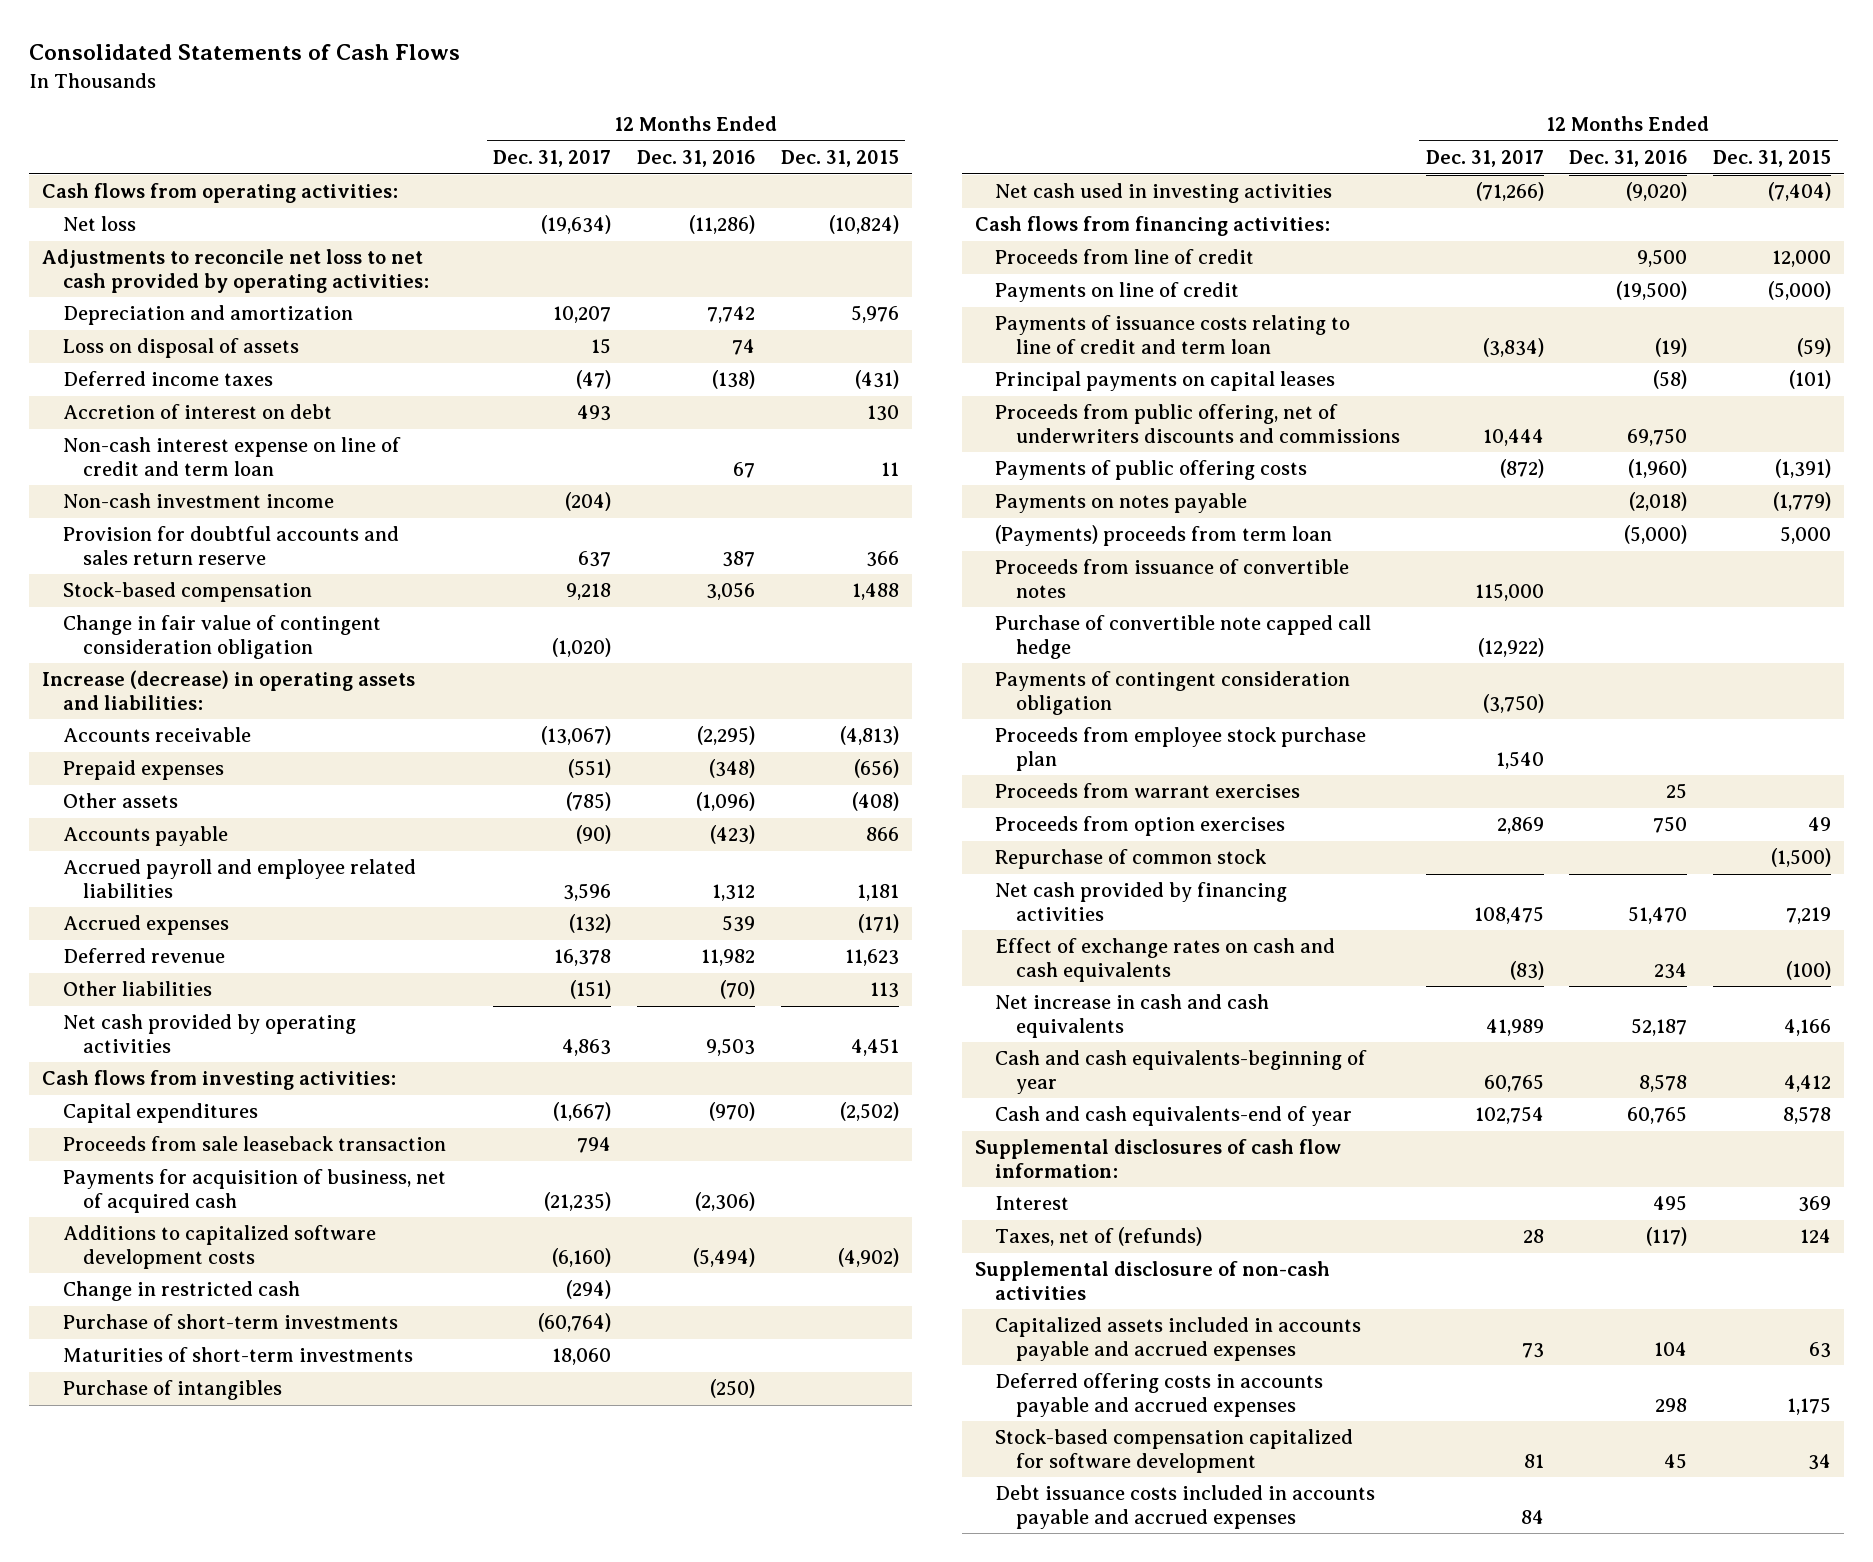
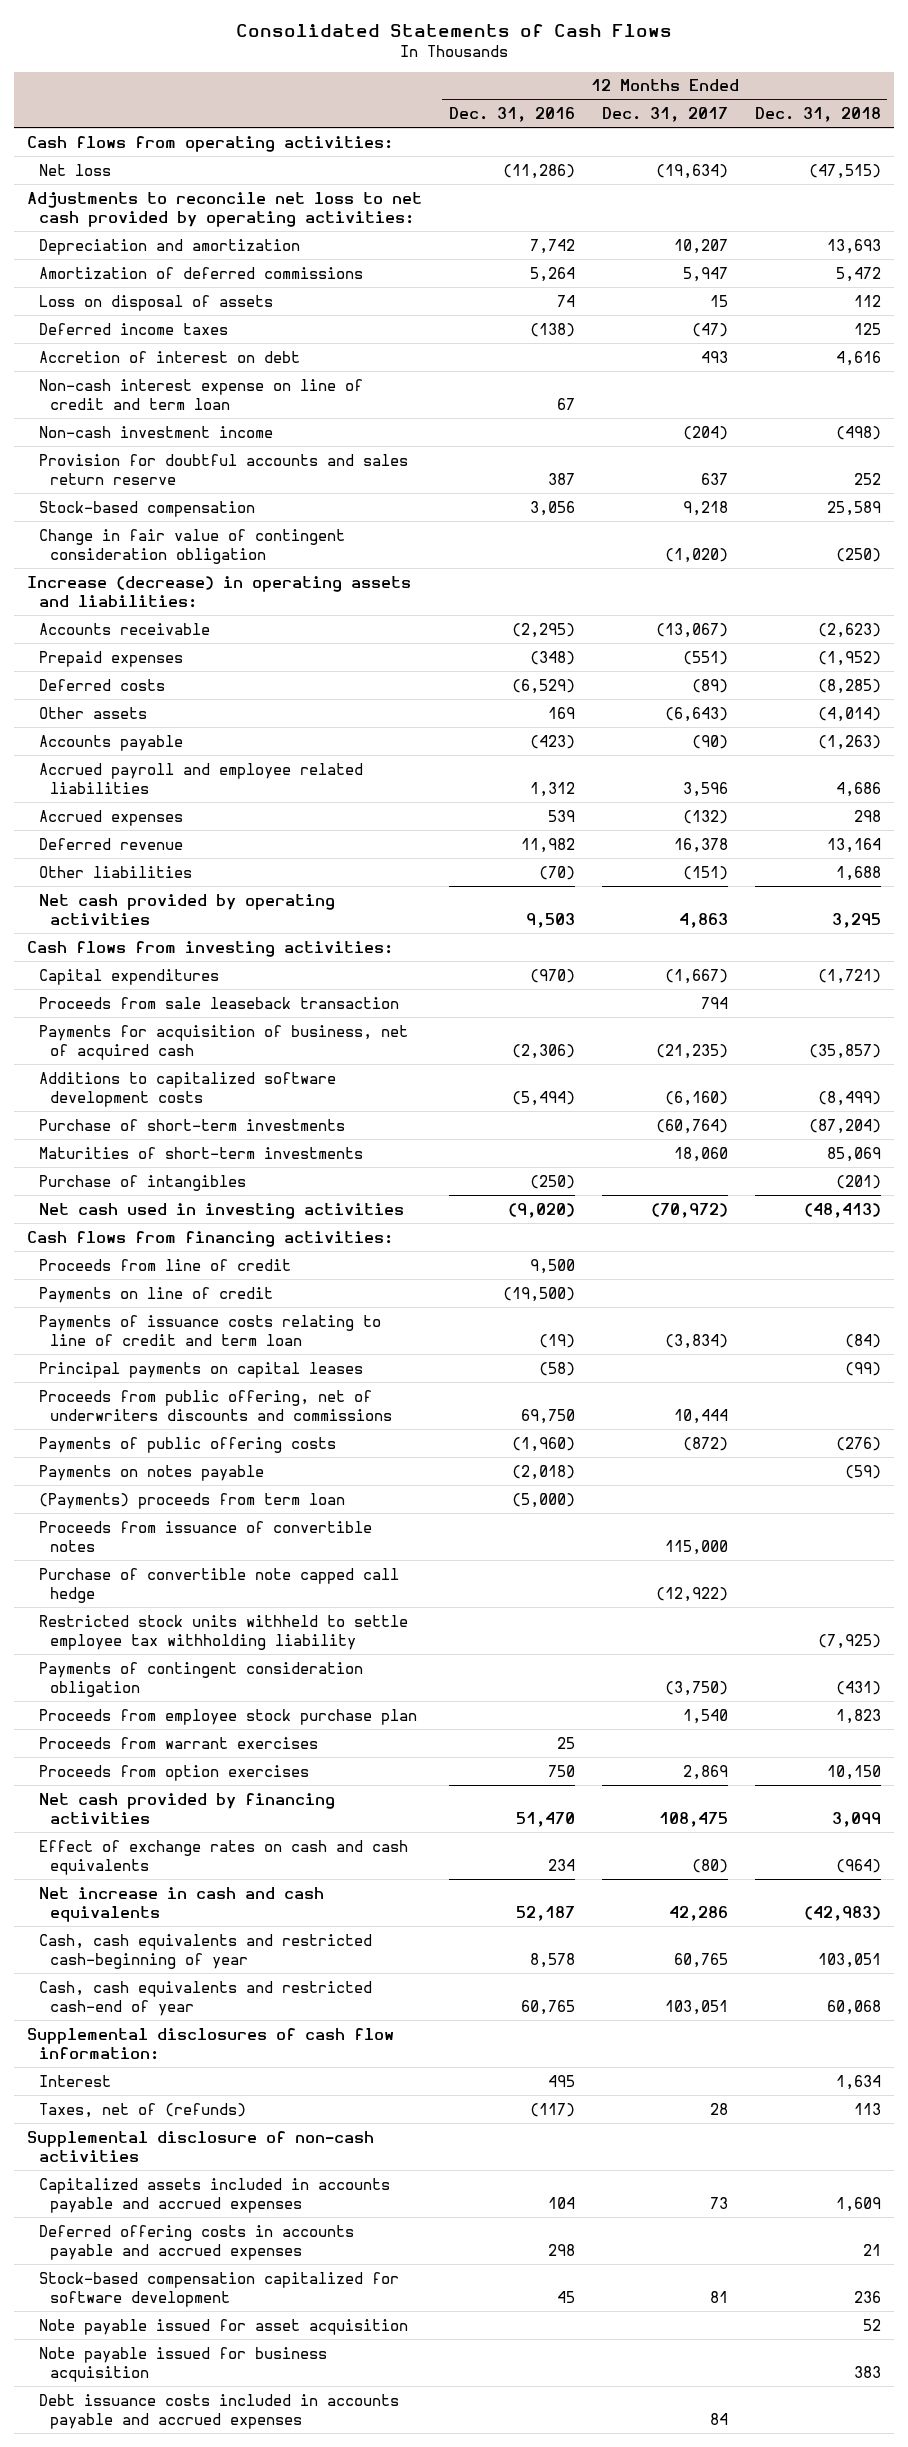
[780,150,899,168] Dec. 31, 2015 -> none
none -> [754,107,881,123] Dec. 31, 2018
none -> [38,266,363,279] Amortization of deferred commissions
none -> [38,678,165,691] Deferred costs
[566,792,612,812] (785) -> [664,706,728,722] (6,643)
[695,792,755,812] (1,096) -> [547,706,575,719] 169
[62,1281,300,1302] Change in restricted cash -> none
[1475,182,1544,202] (71,266) -> [650,1202,728,1218] (70,972)
none -> [38,1614,408,1650] Restricted stock units withheld to settle employee tax withholding liability
[995,849,1268,870] Repurchase of common stock -> none
[1509,960,1544,980] (83) -> [691,1858,728,1873] (80)
[1485,1018,1544,1036] 41,989 -> [668,1905,728,1921] 42,286
[995,1050,1368,1094] Cash and cash equivalents-beginning of year -> [38,1933,372,1969] Cash, cash equivalents and restricted cash-beginning of year
[995,1106,1353,1127] Cash and cash equivalents-end of year -> [38,1980,372,2016] Cash, cash equivalents and restricted cash-end of year
[1474,1106,1544,1125] 102,754 -> [664,1999,728,2015] 103,051
none -> [38,2318,408,2335] Note payable issued for asset acquisition
none -> [38,2346,327,2382] Note payable issued for business acquisition

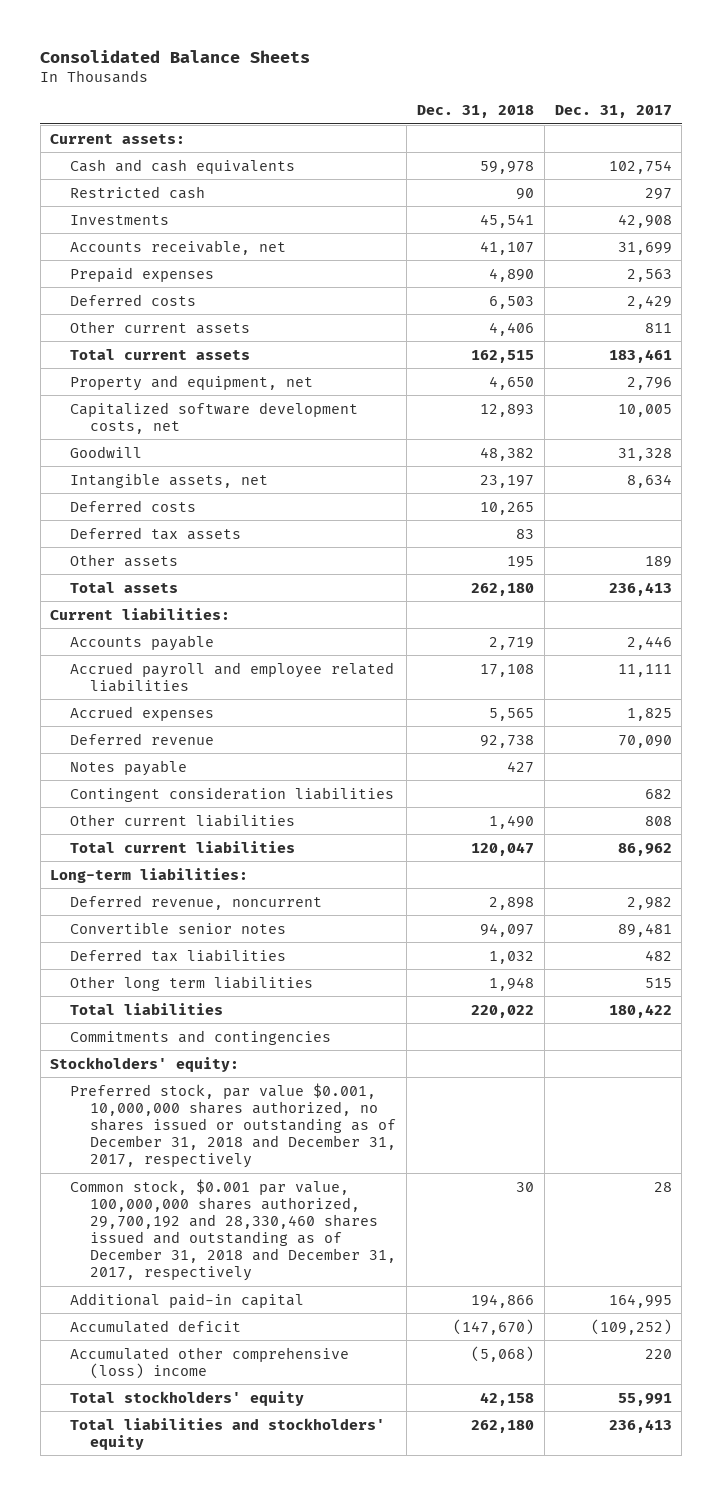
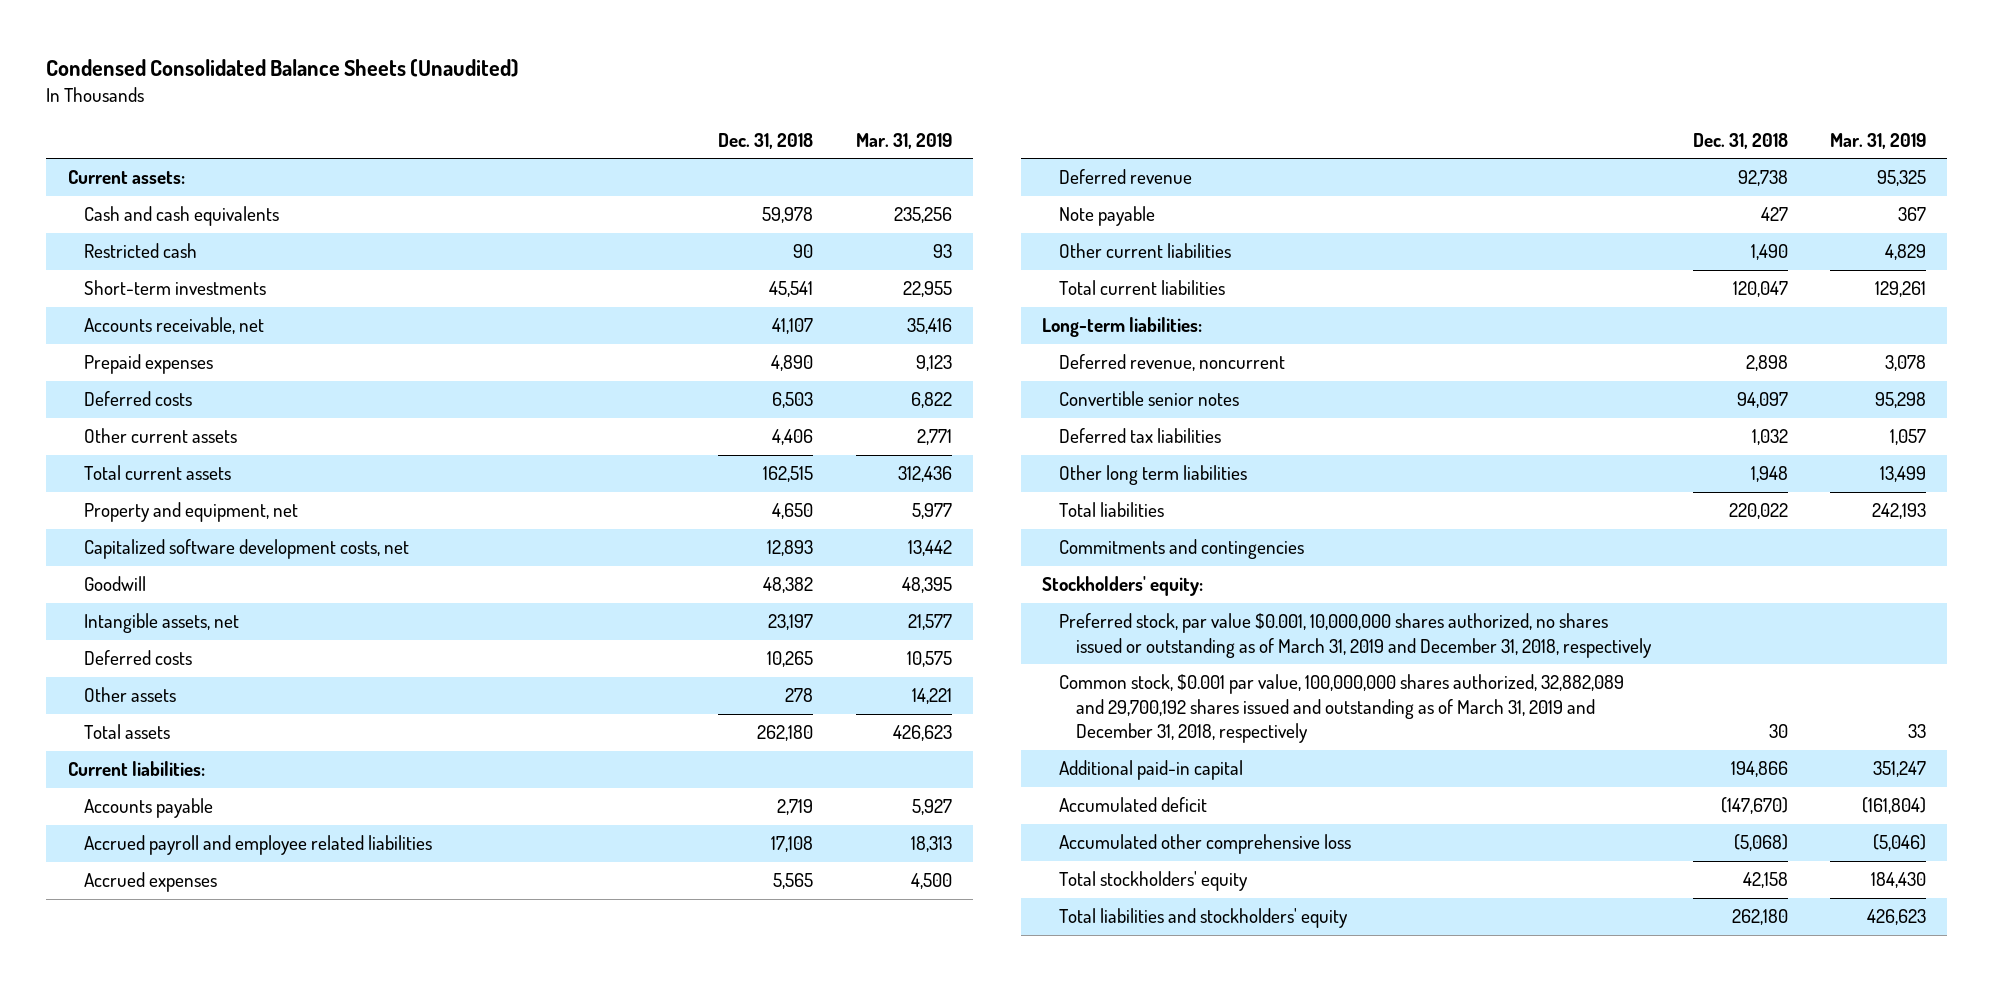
[40,49,311,63] Consolidated Balance Sheets -> [46,59,520,78] Condensed Consolidated Balance Sheets (Unaudited)
[554,105,672,119] Dec. 31, 2017 -> none
none -> [855,132,952,149] Mar. 31, 2019
[70,214,170,225] Investments -> [84,280,267,296] Short-term investments
[70,526,242,540] Deferred tax assets -> none
[507,555,535,568] 195 -> [785,688,814,703] 278
[70,786,395,802] Contingent consideration liabilities -> none
[70,759,188,776] Notes payable -> [1058,206,1155,227] Note payable
[70,1082,397,1169] Preferred stock, par value $0.001, 10,000,000 shares authorized, no shares issued or outstanding as of December 31, 2018 and December 31, 2017, respectively -> [1058,613,1652,658] Preferred stock, par value $0.001, 10,000,000 shares authorized, no shares issued or outstanding as of March 31, 2019 and December 31, 2018, respectively
[70,1178,397,1282] Common stock, $0.001 par value, 100,000,000 shares authorized, 29,700,192 and 28,330,460 shares issued and outstanding as of December 31, 2018 and December 31, 2017, respectively -> [1058,674,1624,744] Common stock, $0.001 par value, 100,000,000 shares authorized, 32,882,089 and 29,700,192 shares issued and outstanding as of March 31, 2019 and December 31, 2018, respectively
[70,1346,350,1379] Accumulated other comprehensive (loss) income -> [1058,834,1351,855] Accumulated other comprehensive loss

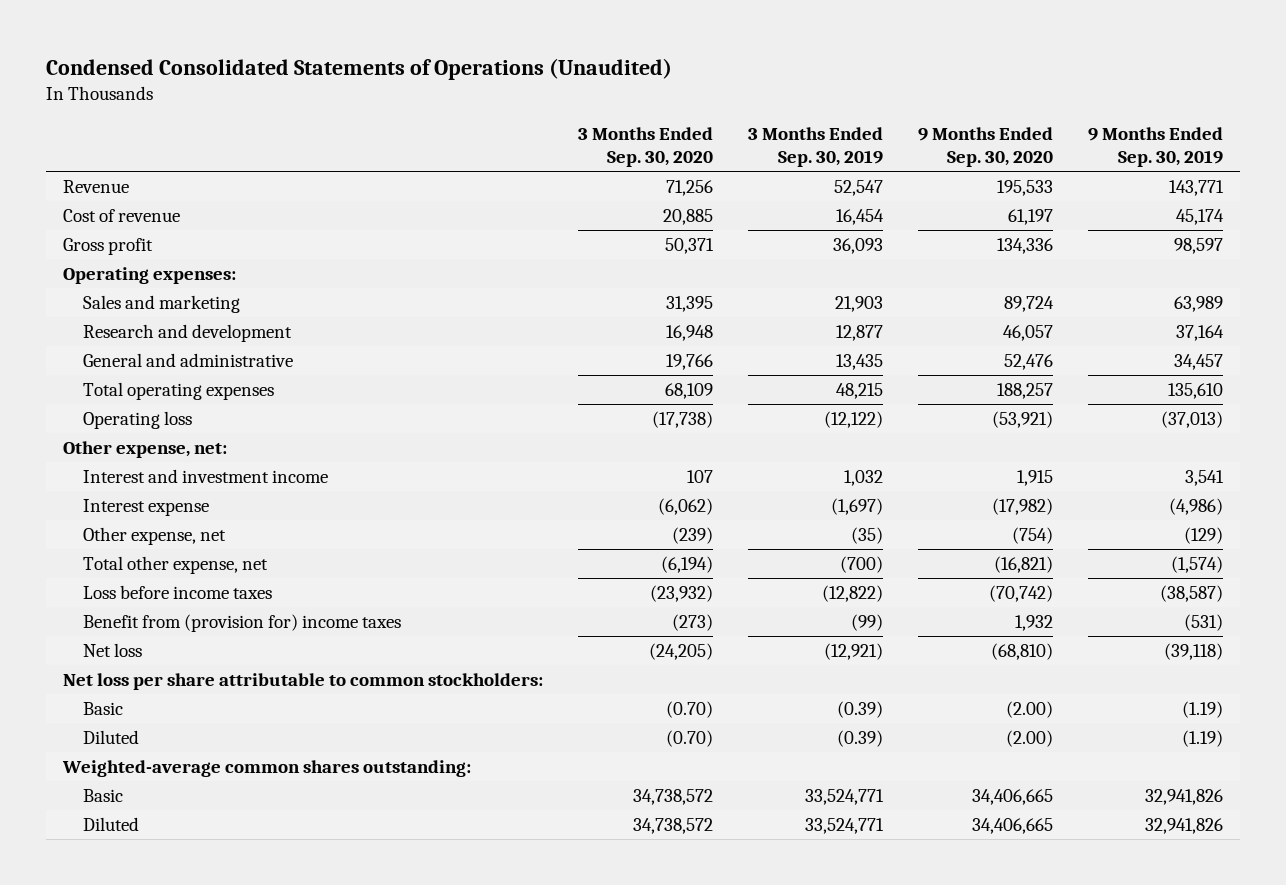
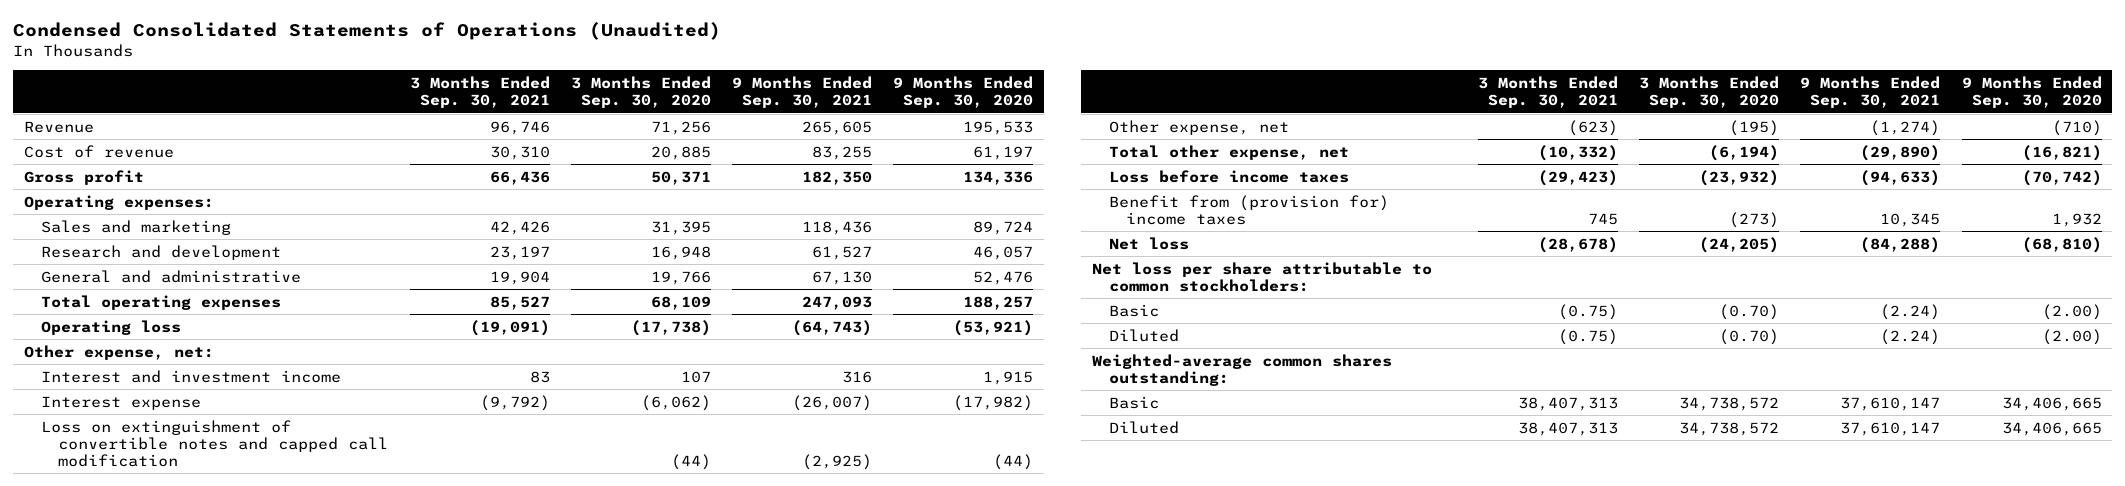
[747,127,883,167] 3 Months Ended Sep. 30, 2019 -> none
[1087,127,1223,167] 9 Months Ended Sep. 30, 2019 -> none
none -> [409,76,550,109] 3 Months Ended Sep. 30, 2021
none -> [732,76,873,109] 9 Months Ended Sep. 30, 2021
none -> [40,419,389,468] Loss on extinguishment of convertible notes and capped call modification
[672,527,714,545] (239) -> [1728,119,1779,136] (195)
[1011,527,1053,545] (754) -> [2051,119,2102,136] (710)

